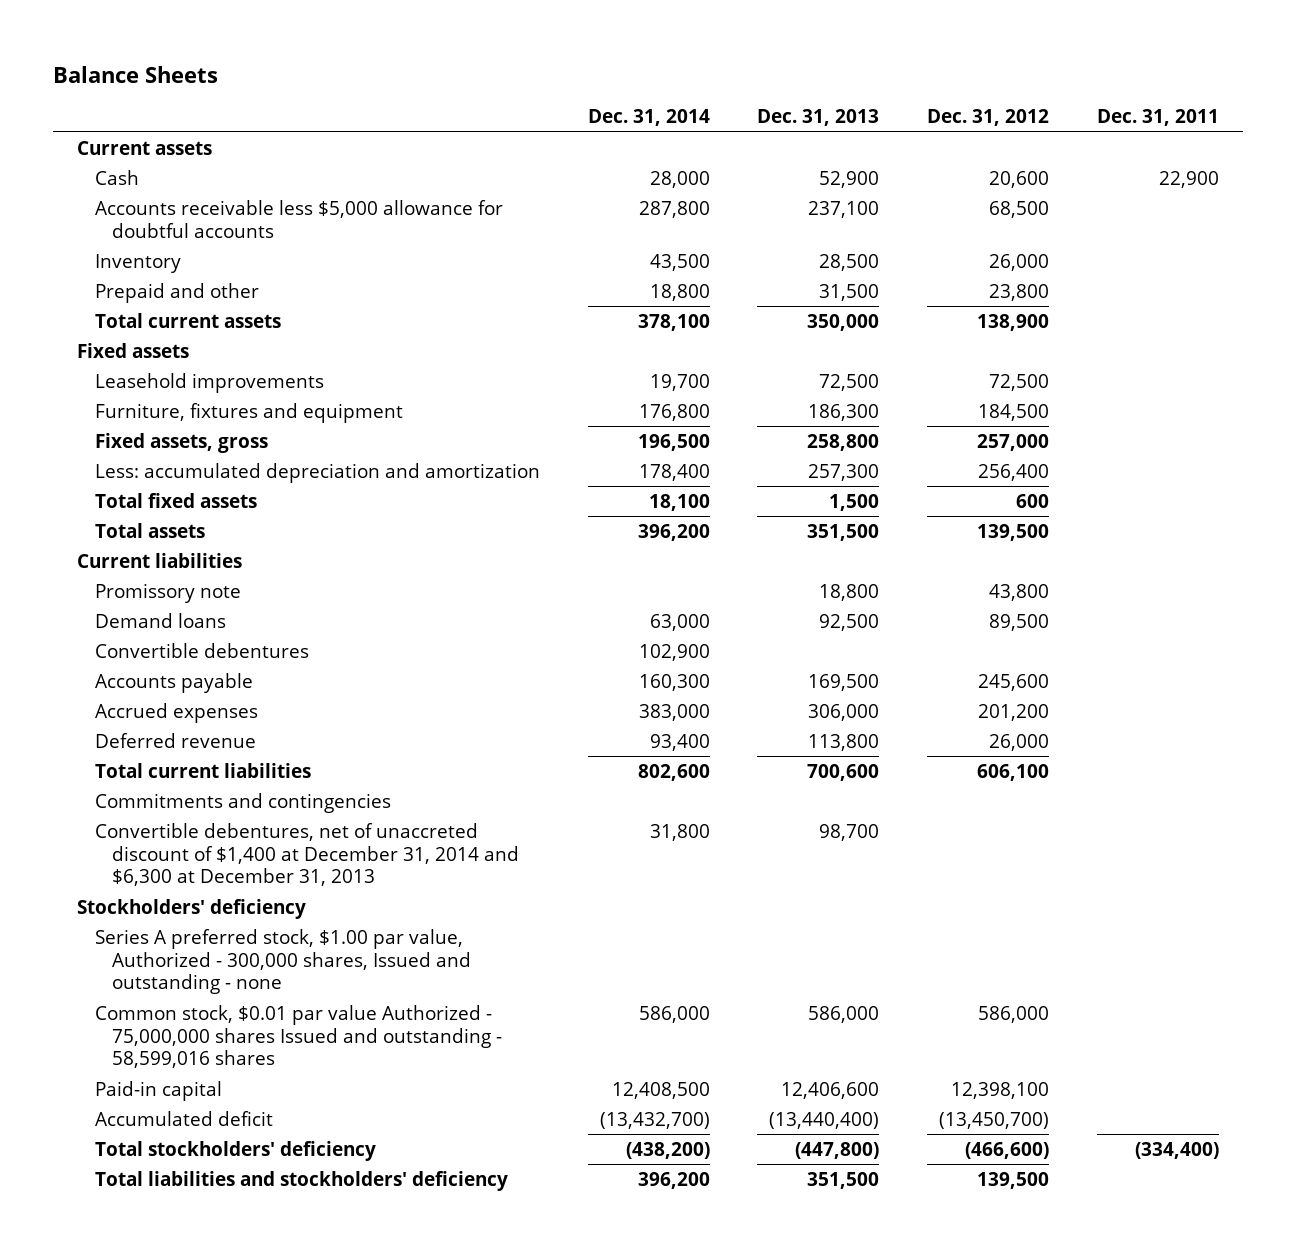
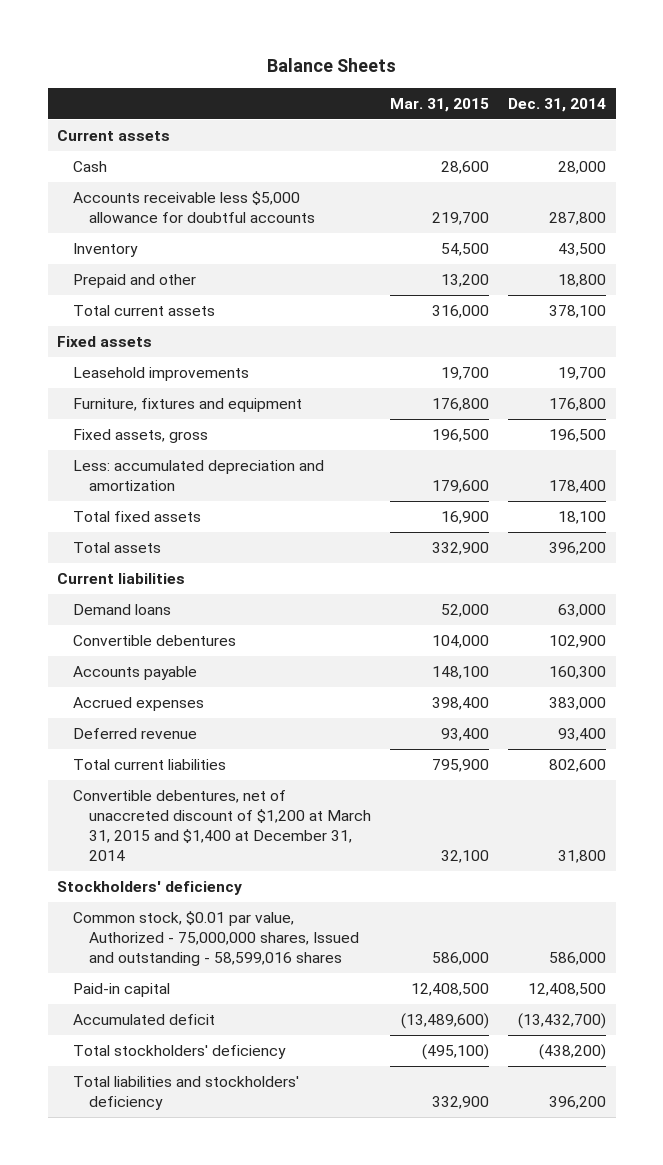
[757,109,880,127] Dec. 31, 2013 -> none
[927,109,1050,127] Dec. 31, 2012 -> none
[1097,109,1220,127] Dec. 31, 2011 -> none
none -> [390,97,490,112] Mar. 31, 2015
[94,582,241,603] Promissory note -> none
[94,792,391,813] Commitments and contingencies -> none
[94,822,520,887] Convertible debentures, net of unaccreted discount of $1,400 at December 31, 2014 and $6,300 at December 31, 2013 -> [73,790,372,862] Convertible debentures, net of unaccreted discount of $1,200 at March 31, 2015 and $1,400 at December 31, 2014
[94,928,472,995] Series A preferred stock, $1.00 par value, Authorized - 300,000 shares, Issued and outstanding - none -> none
[94,1004,503,1069] Common stock, $0.01 par value Authorized - 75,000,000 shares Issued and outstanding - 58,599,016 shares -> [73,911,360,967] Common stock, $0.01 par value, Authorized - 75,000,000 shares, Issued and outstanding - 58,599,016 shares

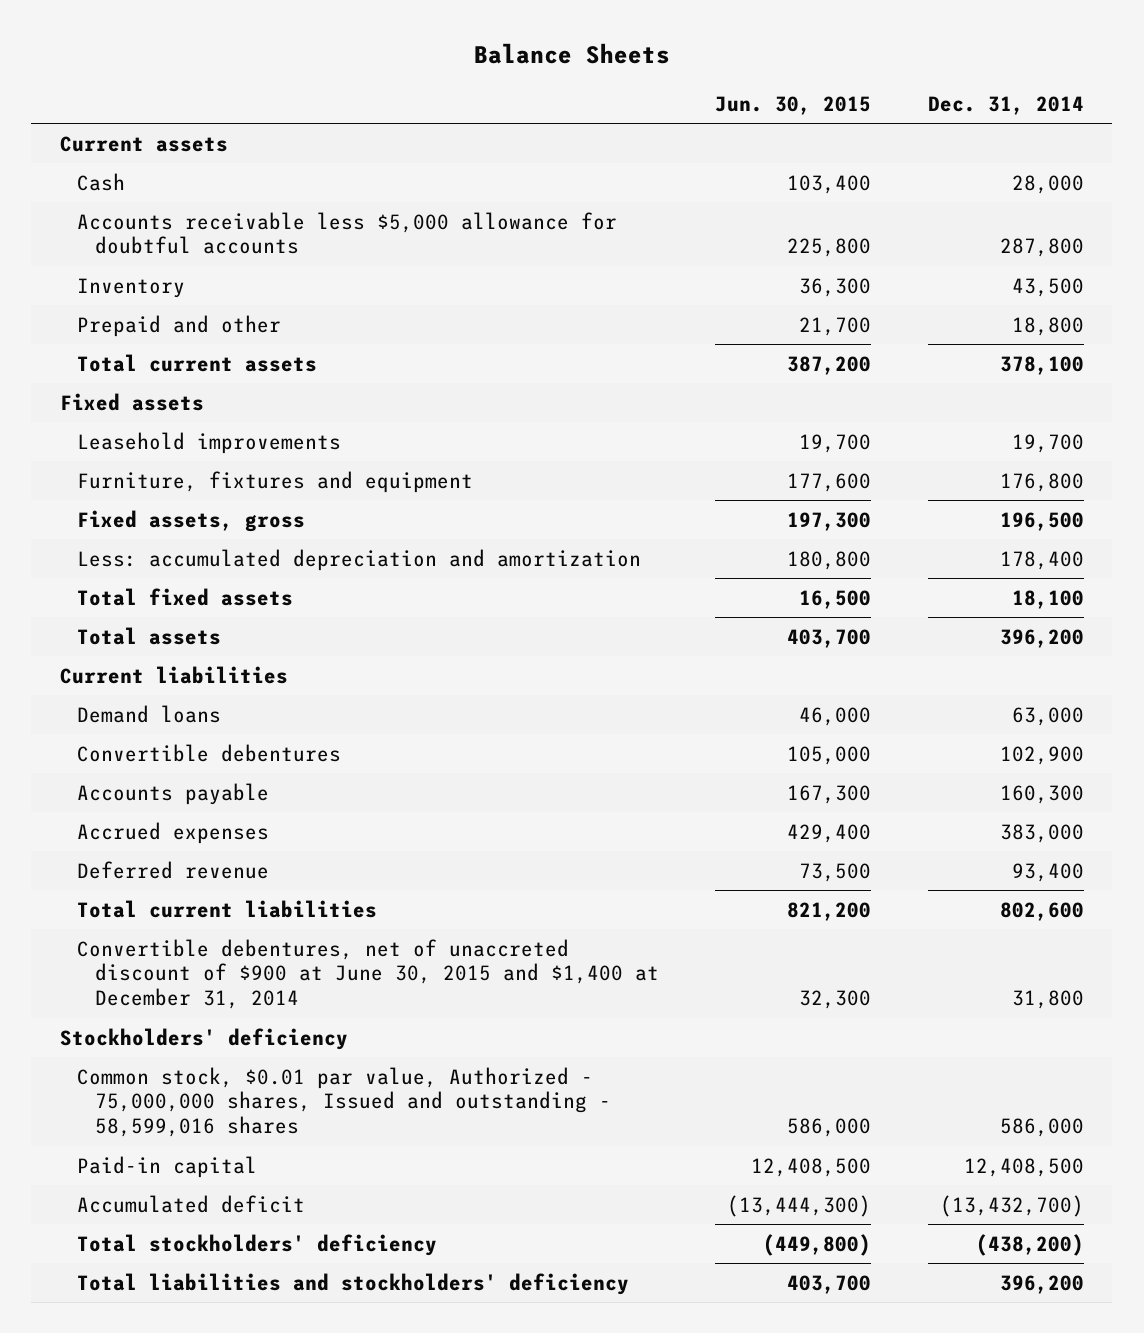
[390,97,490,112] Mar. 31, 2015 -> none
none -> [715,95,872,115] Jun. 30, 2015
[73,790,372,862] Convertible debentures, net of unaccreted discount of $1,200 at March 31, 2015 and $1,400 at December 31, 2014 -> [77,938,659,1010] Convertible debentures, net of unaccreted discount of $900 at June 30, 2015 and $1,400 at December 31, 2014

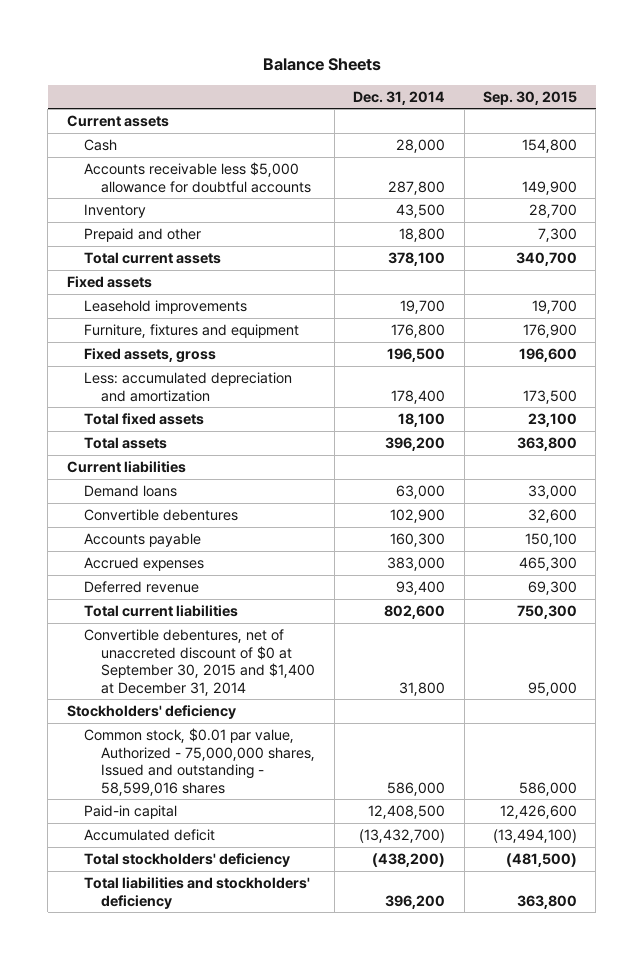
[715,95,872,115] Jun. 30, 2015 -> none
none -> [482,90,577,105] Sep. 30, 2015
[77,938,659,1010] Convertible debentures, net of unaccreted discount of $900 at June 30, 2015 and $1,400 at December 31, 2014 -> [83,629,316,696] Convertible debentures, net of unaccreted discount of $0 at September 30, 2015 and $1,400 at December 31, 2014

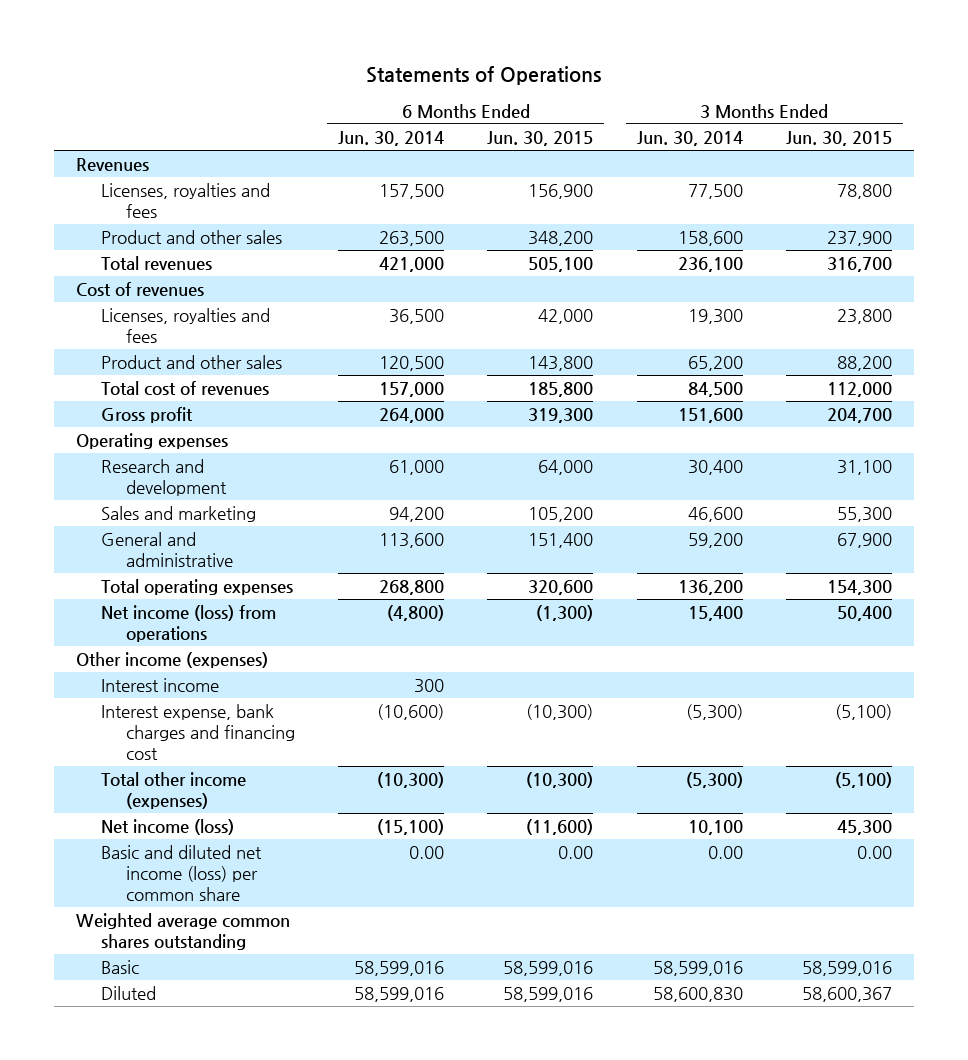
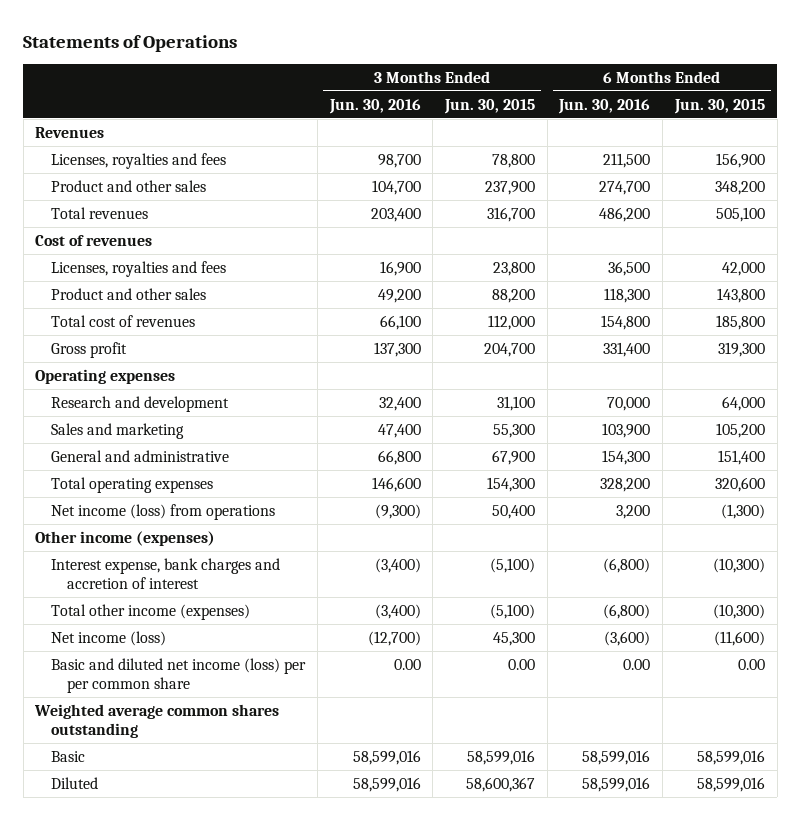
[338,131,445,147] Jun. 30, 2014 -> none
[636,131,743,147] Jun. 30, 2014 -> none
none -> [328,98,421,114] Jun. 30, 2016
none -> [558,98,651,114] Jun. 30, 2016
[100,678,219,693] Interest income -> none
[100,704,295,760] Interest expense, bank charges and financing cost -> [51,557,281,590] Interest expense, bank charges and accretion of interest
[100,845,262,901] Basic and diluted net income (loss) per common share -> [51,657,307,694] Basic and diluted net income (loss) per per common share

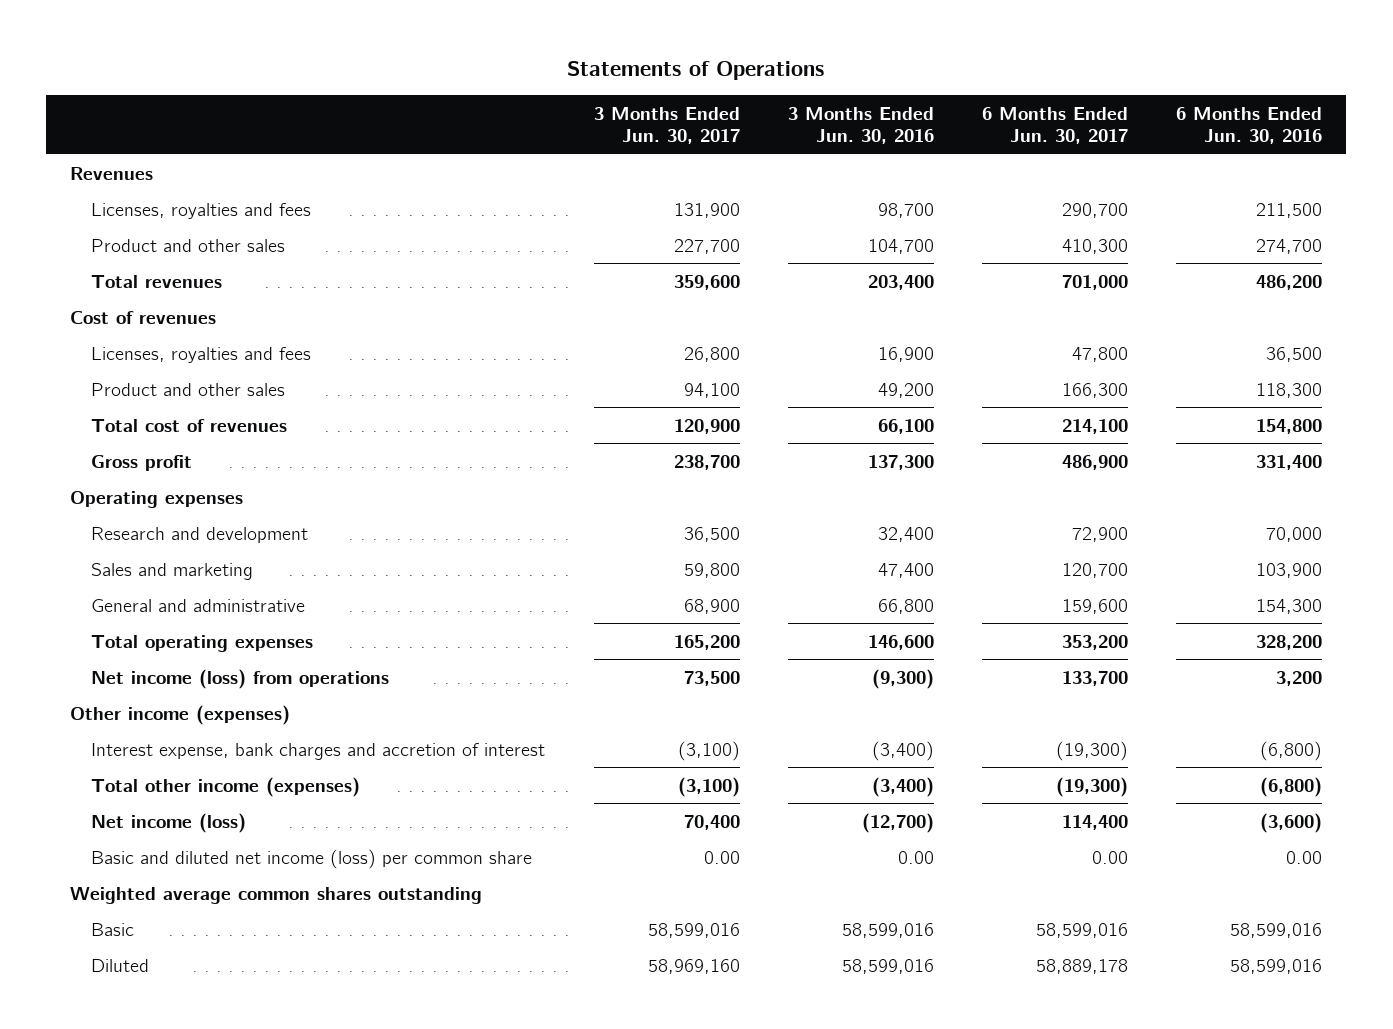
[443,98,535,114] Jun. 30, 2015 -> none
[673,98,765,114] Jun. 30, 2015 -> none
none -> [593,106,740,145] 3 Months Ended Jun. 30, 2017
none -> [982,106,1129,145] 6 Months Ended Jun. 30, 2017
[51,657,307,694] Basic and diluted net income (loss) per per common share -> [91,848,533,869] Basic and diluted net income (loss) per common share

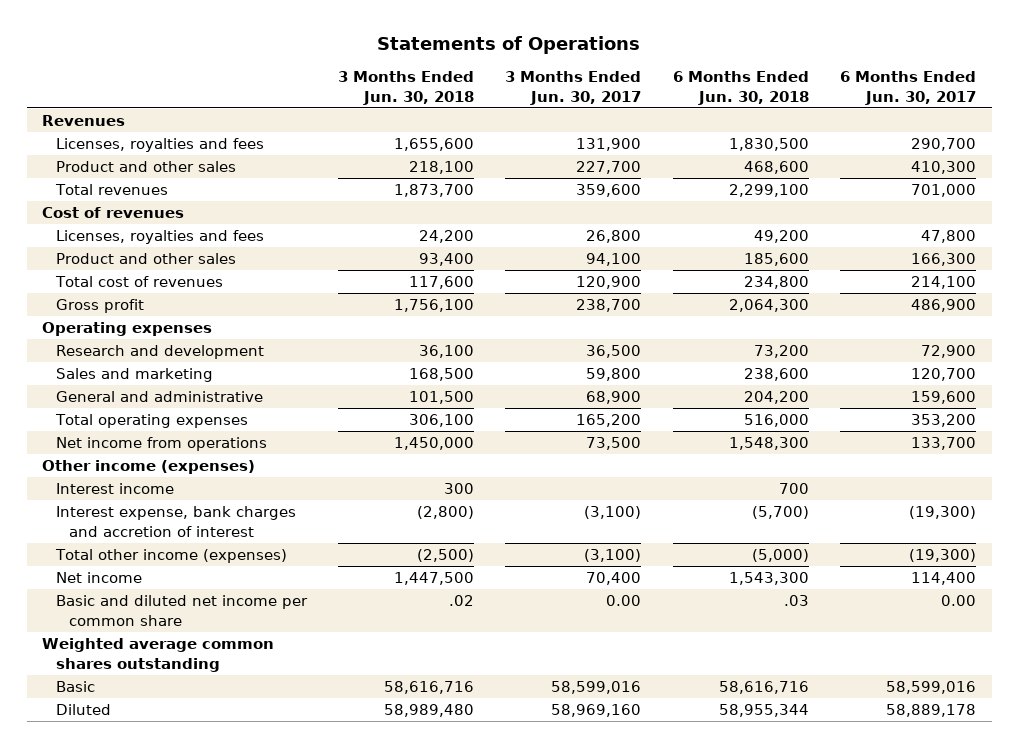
[787,106,934,145] 3 Months Ended Jun. 30, 2016 -> none
[1176,106,1323,145] 6 Months Ended Jun. 30, 2016 -> none
none -> [337,71,474,105] 3 Months Ended Jun. 30, 2018
none -> [672,71,809,105] 6 Months Ended Jun. 30, 2018
[91,668,390,689] Net income (loss) from operations -> [55,437,267,452] Net income from operations
none -> [55,483,174,495] Interest income
[91,812,247,833] Net income (loss) -> [55,572,142,584] Net income
[91,848,533,869] Basic and diluted net income (loss) per common share -> [55,595,308,626] Basic and diluted net income per common share

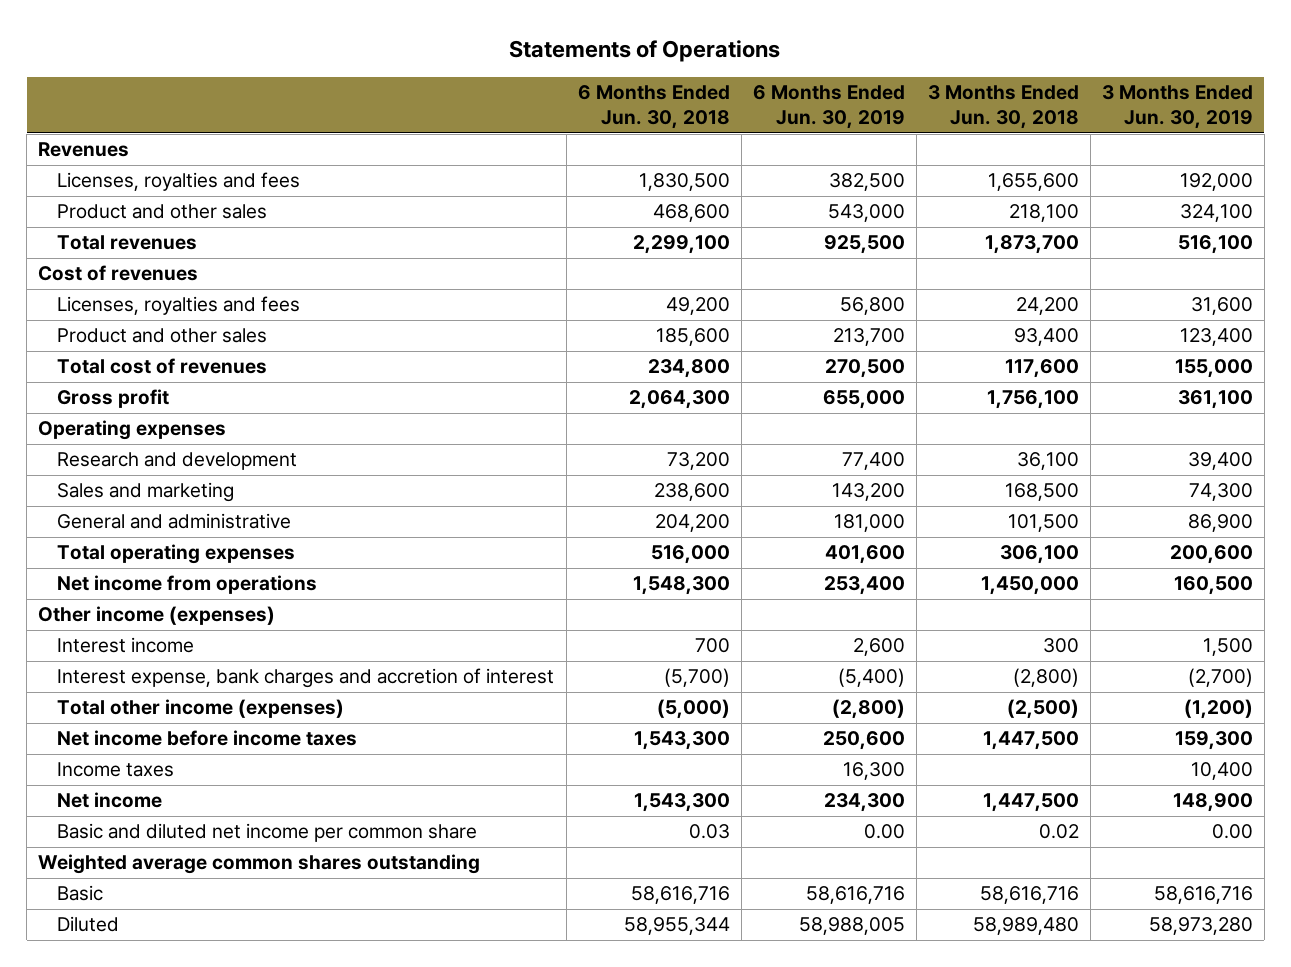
[505,71,642,105] 3 Months Ended Jun. 30, 2017 -> none
[839,71,976,105] 6 Months Ended Jun. 30, 2017 -> none
none -> [752,85,905,130] 6 Months Ended Jun. 30, 2019
none -> [1101,85,1253,130] 3 Months Ended Jun. 30, 2019
none -> [57,730,358,747] Net income before income taxes
none -> [57,762,175,778] Income taxes
[448,595,474,607] .02 -> [1038,824,1079,840] 0.02
[783,595,809,607] .03 -> [688,824,730,840] 0.03

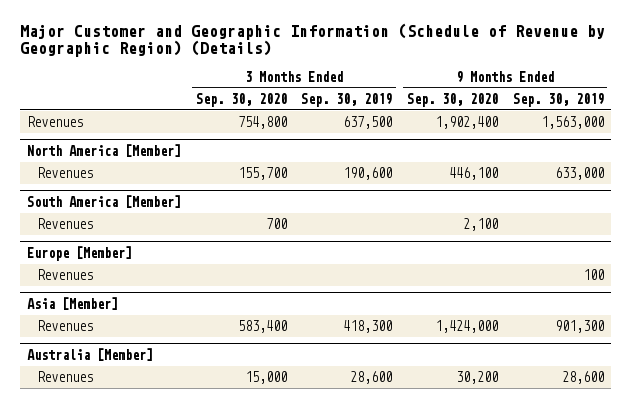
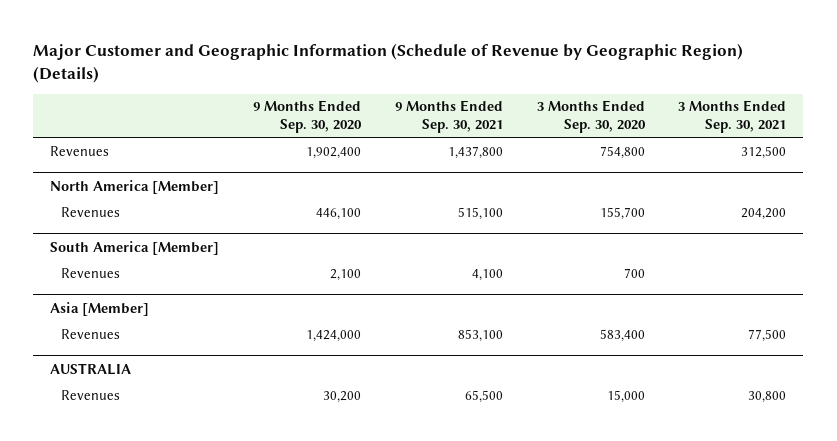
[301,92,393,107] Sep. 30, 2019 -> none
[512,92,604,107] Sep. 30, 2019 -> none
none -> [394,100,503,134] 9 Months Ended Sep. 30, 2021
none -> [678,100,787,134] 3 Months Ended Sep. 30, 2021
[26,245,132,261] Europe [Member] -> none
[37,269,94,281] Revenues -> none
[26,347,153,361] Australia [Member] -> [50,362,132,375] AUSTRALIA

